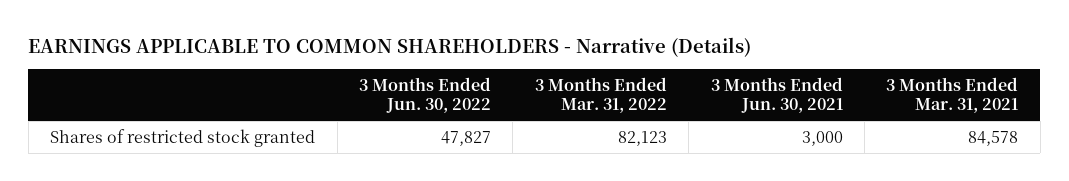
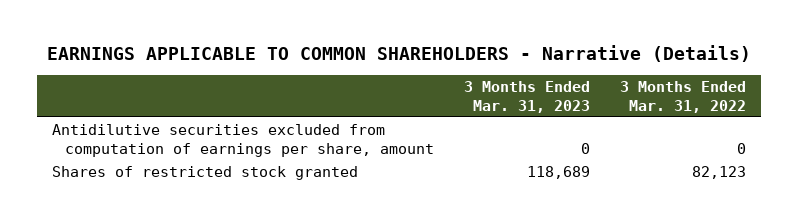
[359,77,492,114] 3 Months Ended Jun. 30, 2022 -> none
[710,77,843,114] 3 Months Ended Jun. 30, 2021 -> none
[886,77,1019,114] 3 Months Ended Mar. 31, 2021 -> none
none -> [463,81,590,113] 3 Months Ended Mar. 31, 2023
none -> [51,123,434,157] Antidilutive securities excluded from computation of earnings per share, amount

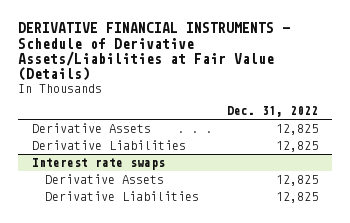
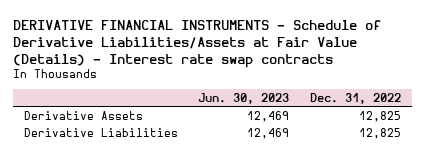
[17,22,290,82] DERIVATIVE FINANCIAL INSTRUMENTS - Schedule of Derivative Assets/Liabilities at Fair Value (Details) -> [13,20,382,68] DERIVATIVE FINANCIAL INSTRUMENTS - Schedule of Derivative Liabilities/Assets at Fair Value (Details) - Interest rate swap contracts
none -> [198,92,290,104] Jun. 30, 2023
[31,158,165,171] Interest rate swaps -> none
[45,174,165,185] Derivative Assets -> none
[45,191,200,202] Derivative Liabilities -> none

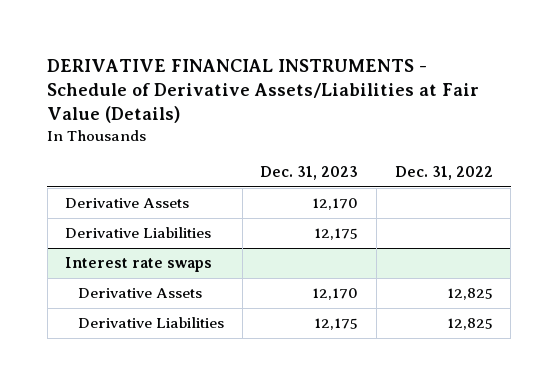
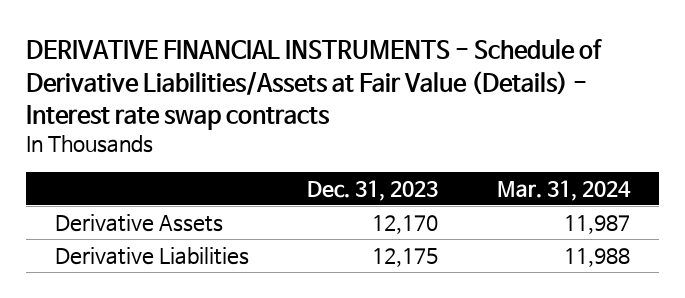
[47,58,480,124] DERIVATIVE FINANCIAL INSTRUMENTS - Schedule of Derivative Assets/Liabilities at Fair Value (Details) -> [25,39,602,130] DERIVATIVE FINANCIAL INSTRUMENTS - Schedule of Derivative Liabilities/Assets at Fair Value (Details) - Interest rate swap contracts
[394,166,493,181] Dec. 31, 2022 -> none
none -> [496,179,631,201] Mar. 31, 2024
[65,257,213,273] Interest rate swaps -> none
[77,288,202,299] Derivative Assets -> none
[77,317,224,329] Derivative Liabilities -> none

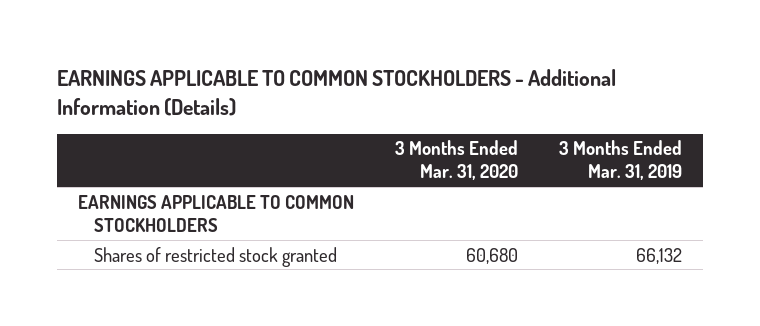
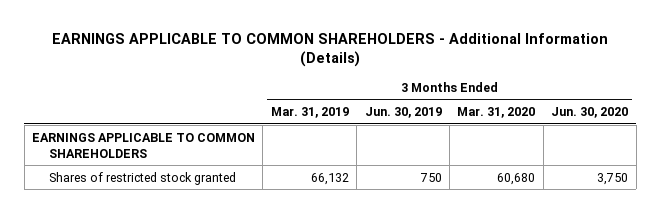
[57,69,617,117] EARNINGS APPLICABLE TO COMMON STOCKHOLDERS - Additional Information (Details) -> [52,32,609,68] EARNINGS APPLICABLE TO COMMON SHAREHOLDERS - Additional Information (Details)
none -> [364,107,442,119] Jun. 30, 2019
none -> [551,107,629,119] Jun. 30, 2020
[78,194,355,232] EARNINGS APPLICABLE TO COMMON STOCKHOLDERS -> [32,132,256,158] EARNINGS APPLICABLE TO COMMON SHAREHOLDERS

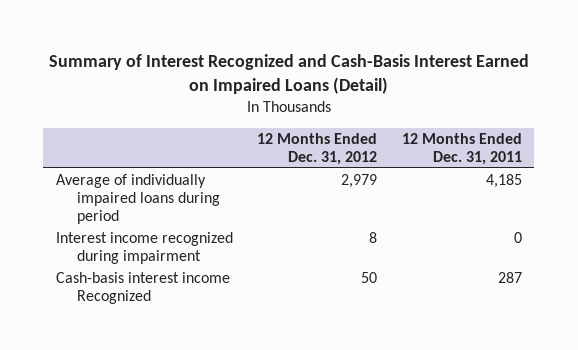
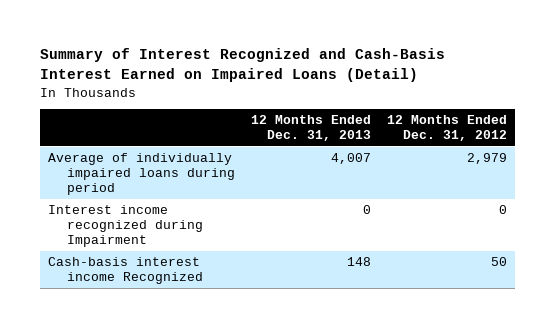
[402,132,523,165] 12 Months Ended Dec. 31, 2011 -> none
none -> [250,115,371,142] 12 Months Ended Dec. 31, 2013
[55,232,233,265] Interest income recognized during impairment -> [47,204,203,248] Interest income recognized during Impairment
[369,232,378,244] 8 -> [498,204,507,214] 0

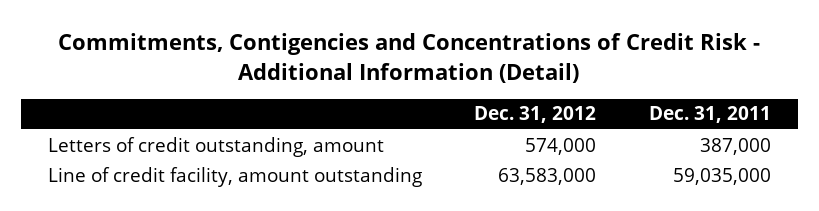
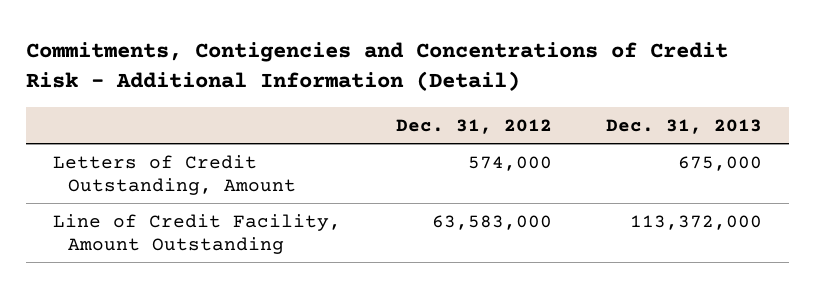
[649,106,772,124] Dec. 31, 2011 -> none
none -> [605,118,762,134] Dec. 31, 2013
[47,136,384,157] Letters of credit outstanding, amount -> [53,154,297,195] Letters of Credit Outstanding, Amount
[47,166,422,187] Line of credit facility, amount outstanding -> [53,213,342,254] Line of Credit Facility, Amount Outstanding

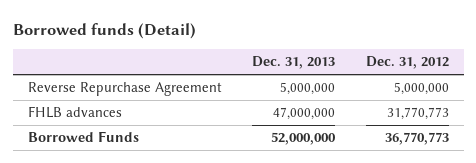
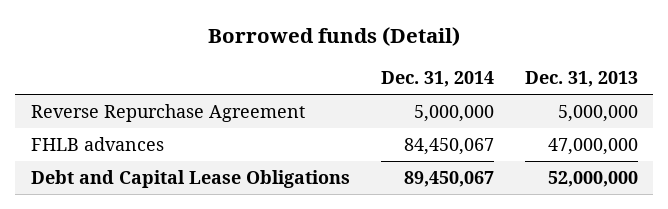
[365,56,449,70] Dec. 31, 2012 -> none
none -> [380,71,494,88] Dec. 31, 2014
[27,131,139,143] Borrowed Funds -> none
none -> [30,170,350,189] Debt and Capital Lease Obligations

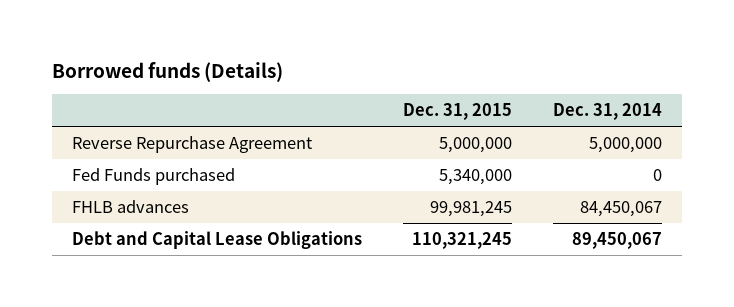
[208,26,461,46] Borrowed funds (Detail) -> [52,61,284,82] Borrowed funds (Details)
[524,71,638,88] Dec. 31, 2013 -> none
none -> [403,103,513,121] Dec. 31, 2015
none -> [72,168,236,186] Fed Funds purchased

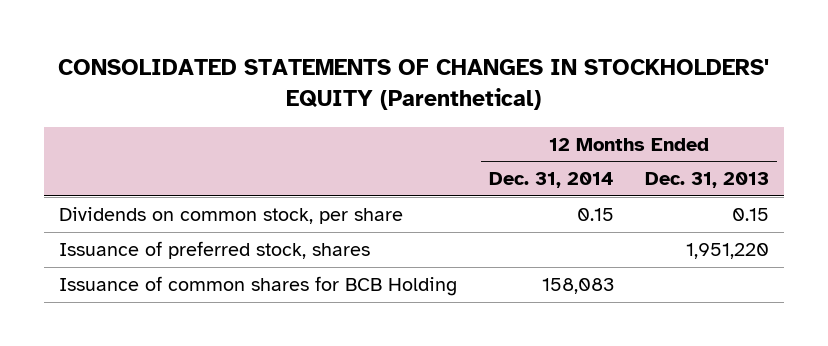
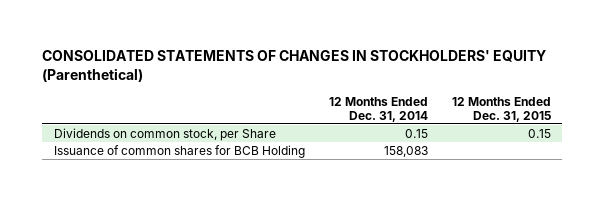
[644,172,769,189] Dec. 31, 2013 -> none
none -> [451,96,551,122] 12 Months Ended Dec. 31, 2015
[59,241,371,260] Issuance of preferred stock, shares -> none
[59,207,404,225] Dividends on common stock, per share -> [54,128,277,142] Dividends on common stock, per Share

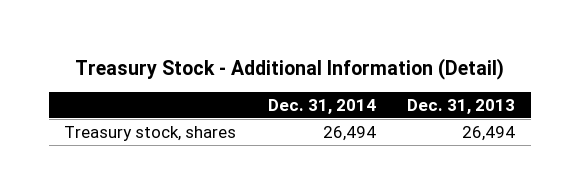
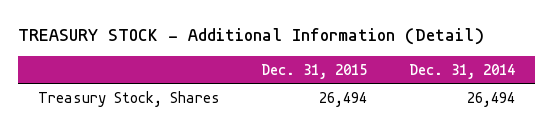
[74,57,504,80] Treasury Stock - Additional Information (Detail) -> [17,28,484,46] TREASURY STOCK - Additional Information (Detail)
[407,98,516,114] Dec. 31, 2013 -> none
none -> [261,63,368,79] Dec. 31, 2015
[64,125,237,141] Treasury stock, shares -> [38,90,221,107] Treasury Stock, Shares

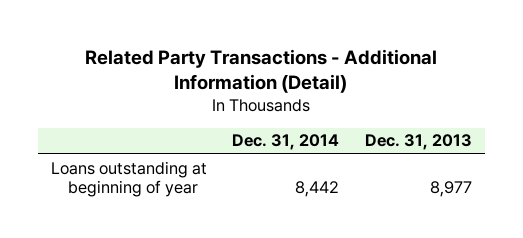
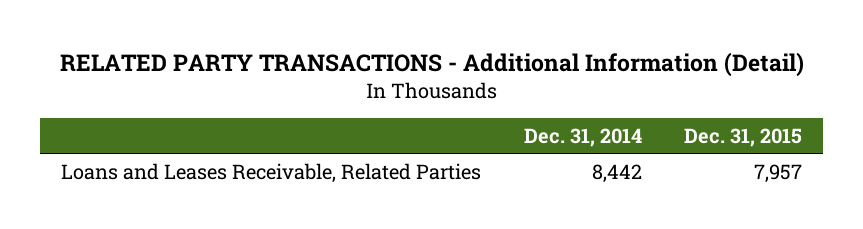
[85,48,438,94] Related Party Transactions - Additional Information (Detail) -> [59,51,804,77] RELATED PARTY TRANSACTIONS - Additional Information (Detail)
[364,134,472,151] Dec. 31, 2013 -> none
none -> [684,127,803,147] Dec. 31, 2015
[50,160,207,198] Loans outstanding at beginning of year -> [61,162,482,183] Loans and Leases Receivable, Related Parties

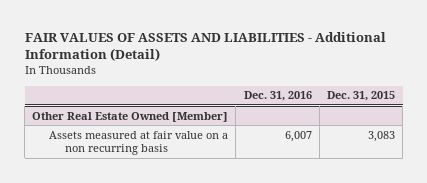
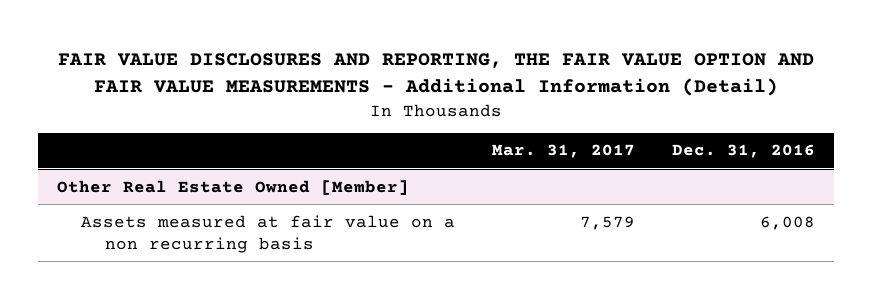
[24,31,386,62] FAIR VALUES OF ASSETS AND LIABILITIES - Additional Information (Detail) -> [58,53,815,97] FAIR VALUE DISCLOSURES AND REPORTING, THE FAIR VALUE OPTION AND FAIR VALUE MEASUREMENTS - Additional Information (Detail)
[326,91,395,102] Dec. 31, 2015 -> none
none -> [491,144,635,159] Mar. 31, 2017
[284,130,312,142] 6,007 -> [760,215,816,230] 6,008

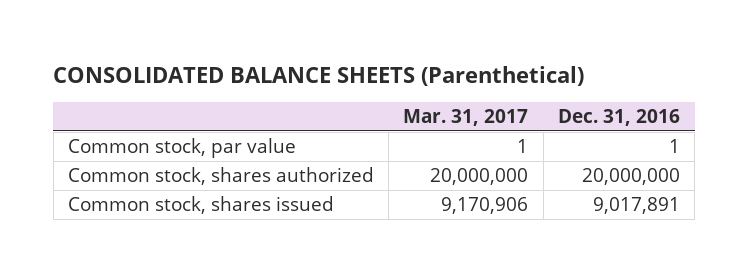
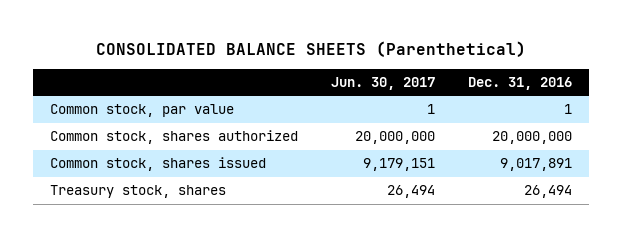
[403,109,529,127] Mar. 31, 2017 -> none
none -> [331,77,436,91] Jun. 30, 2017
none -> [49,185,226,199] Treasury stock, shares

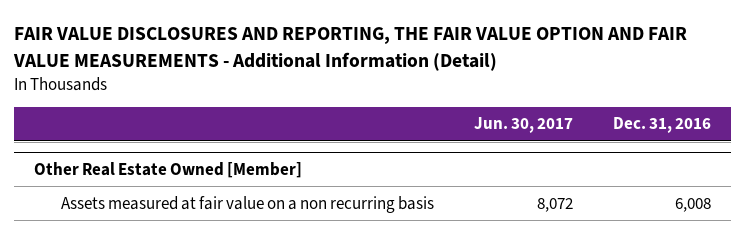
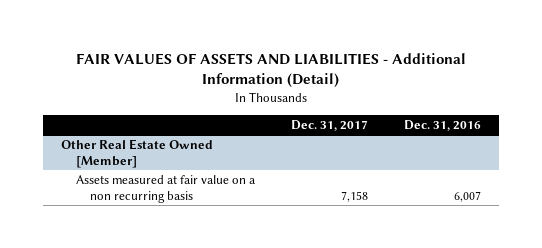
[12,27,687,71] FAIR VALUE DISCLOSURES AND REPORTING, THE FAIR VALUE OPTION AND FAIR VALUE MEASUREMENTS - Additional Information (Detail) -> [75,52,466,89] FAIR VALUES OF ASSETS AND LIABILITIES - Additional Information (Detail)
[473,117,573,134] Jun. 30, 2017 -> none
none -> [290,119,368,131] Dec. 31, 2017
[674,197,711,212] 6,008 -> [453,190,481,202] 6,007

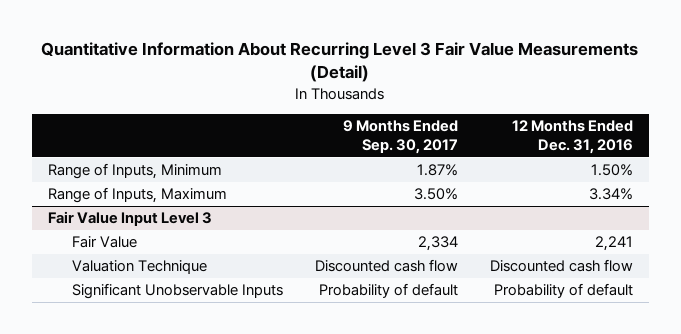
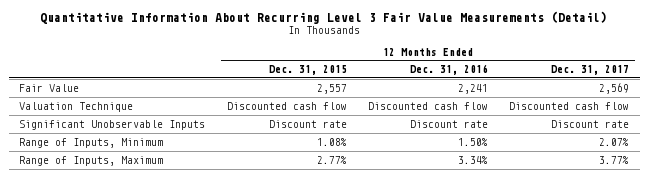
[342,119,458,155] 9 Months Ended Sep. 30, 2017 -> none
none -> [268,65,347,76] Dec. 31, 2015
none -> [551,65,630,76] Dec. 31, 2017
[47,211,212,227] Fair Value Input Level 3 -> none
[493,283,633,299] Probability of default -> [410,119,489,128] Discount rate
[47,163,222,180] Range of Inputs, Minimum -> [19,137,164,148] Range of Inputs, Minimum
[47,187,227,204] Range of Inputs, Maximum -> [19,155,164,166] Range of Inputs, Maximum

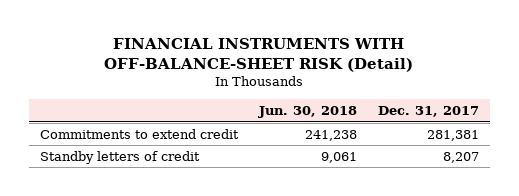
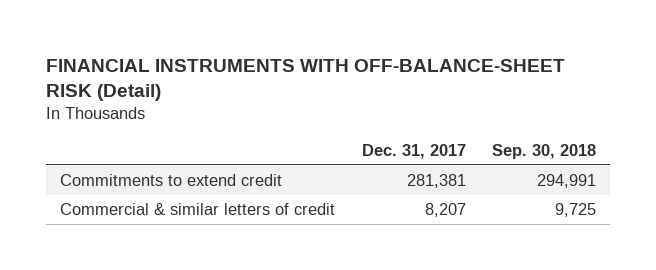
[257,106,357,119] Jun. 30, 2018 -> none
none -> [492,143,597,159] Sep. 30, 2018
[39,150,200,164] Standby letters of credit -> [59,203,335,216] Commercial & similar letters of credit

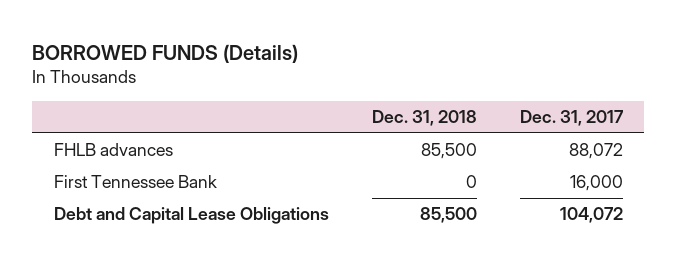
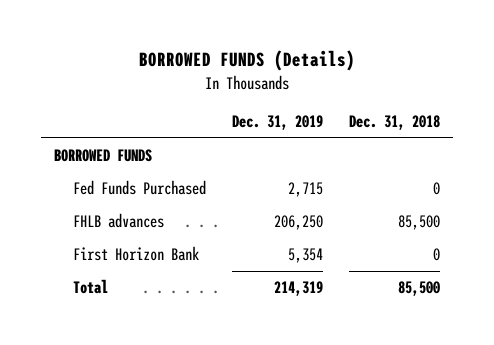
[519,110,624,127] Dec. 31, 2017 -> none
none -> [232,115,324,131] Dec. 31, 2019
none -> [53,149,152,163] BORROWED FUNDS
none -> [73,180,207,196] Fed Funds Purchased
[53,175,217,189] First Tennessee Bank -> [73,246,200,262] First Horizon Bank
[53,207,329,225] Debt and Capital Lease Obligations -> [73,279,109,295] Total

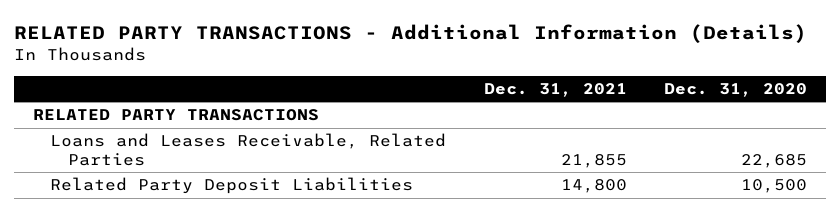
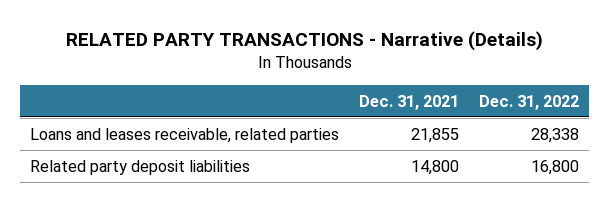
[14,23,808,43] RELATED PARTY TRANSACTIONS - Additional Information (Details) -> [65,31,543,52] RELATED PARTY TRANSACTIONS - Narrative (Details)
[663,83,807,98] Dec. 31, 2020 -> none
none -> [479,94,580,110] Dec. 31, 2022
[33,109,320,122] RELATED PARTY TRANSACTIONS -> none
[50,133,447,166] Loans and Leases Receivable, Related Parties -> [30,127,340,143] Loans and leases receivable, related parties
[50,177,414,195] Related Party Deposit Liabilities -> [30,159,251,175] Related party deposit liabilities

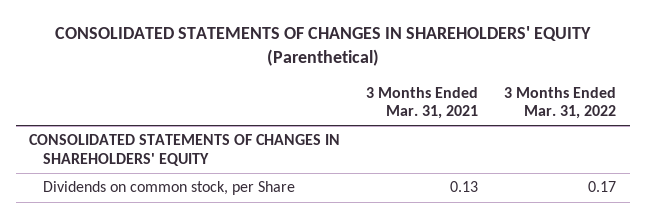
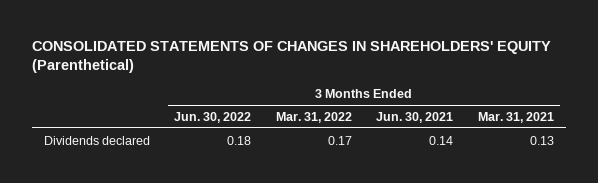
none -> [174,111,252,123] Jun. 30, 2022
none -> [376,111,454,123] Jun. 30, 2021
[28,134,340,166] CONSOLIDATED STATEMENTS OF CHANGES IN SHAREHOLDERS' EQUITY -> none
[42,181,295,196] Dividends on common stock, per Share -> [44,135,151,145] Dividends declared

